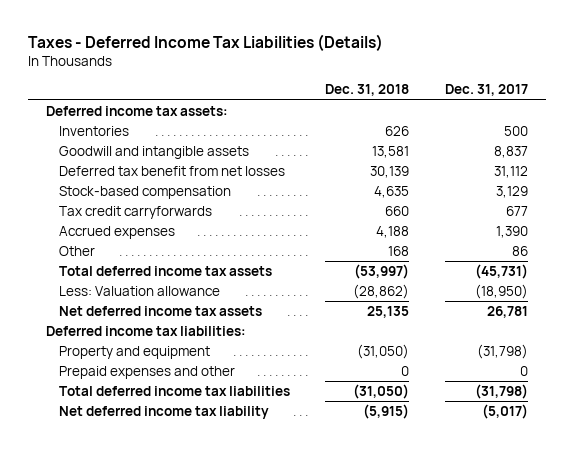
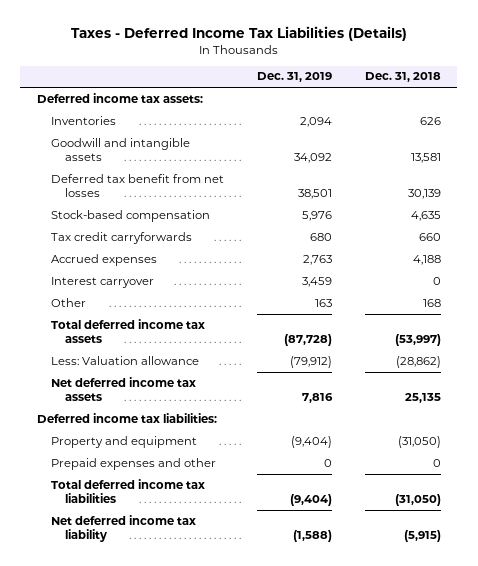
[445,84,529,97] Dec. 31, 2017 -> none
none -> [257,72,333,83] Dec. 31, 2019
none -> [51,276,155,288] Interest carryover

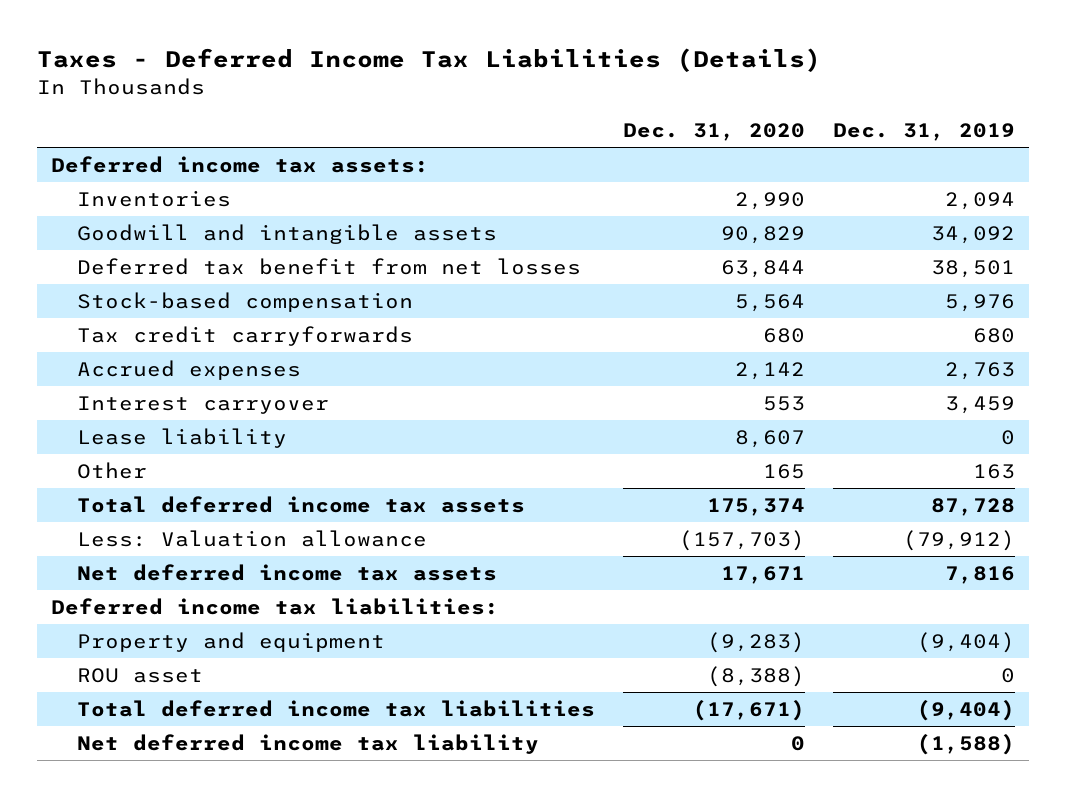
[364,72,441,83] Dec. 31, 2018 -> none
none -> [622,123,805,142] Dec. 31, 2020
none -> [76,427,287,448] Lease liability
[284,334,333,347] (87,728) -> [930,497,1015,516] 87,728
[51,457,217,470] Prepaid expenses and other -> [76,667,203,683] ROU asset

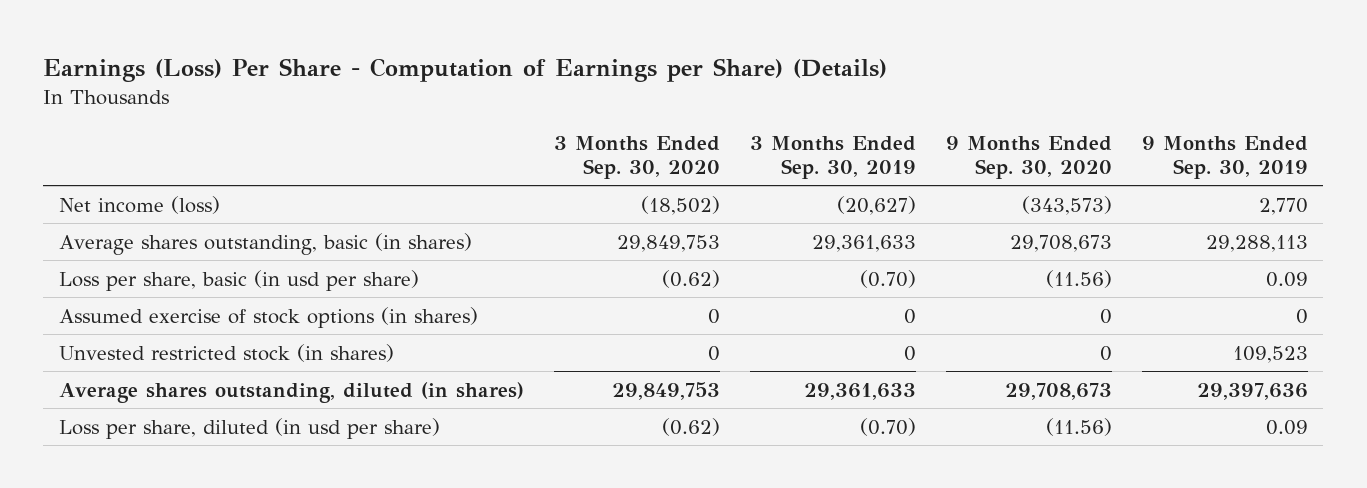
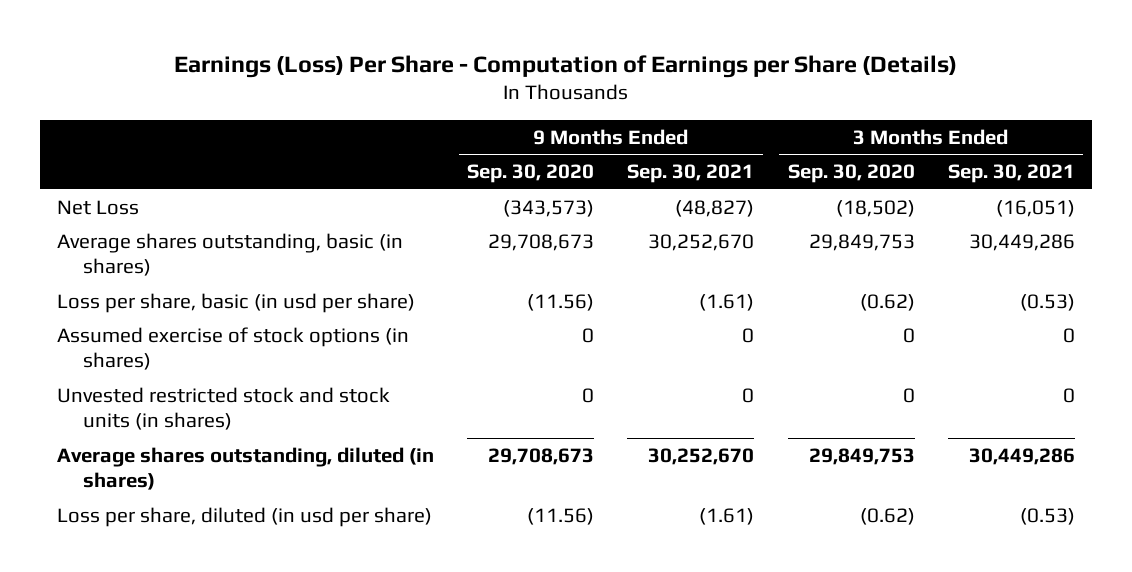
[43,57,888,82] Earnings (Loss) Per Share - Computation of Earnings per Share) (Details) -> [173,54,957,78] Earnings (Loss) Per Share - Computation of Earnings per Share (Details)
[749,135,916,180] 3 Months Ended Sep. 30, 2019 -> none
[1142,135,1309,180] 9 Months Ended Sep. 30, 2019 -> none
none -> [627,163,755,183] Sep. 30, 2021
none -> [947,163,1075,183] Sep. 30, 2021
[58,195,220,214] Net income (loss) -> [56,199,139,215] Net Loss
[58,343,394,362] Unvested restricted stock (in shares) -> [56,386,390,430] Unvested restricted stock and stock units (in shares)

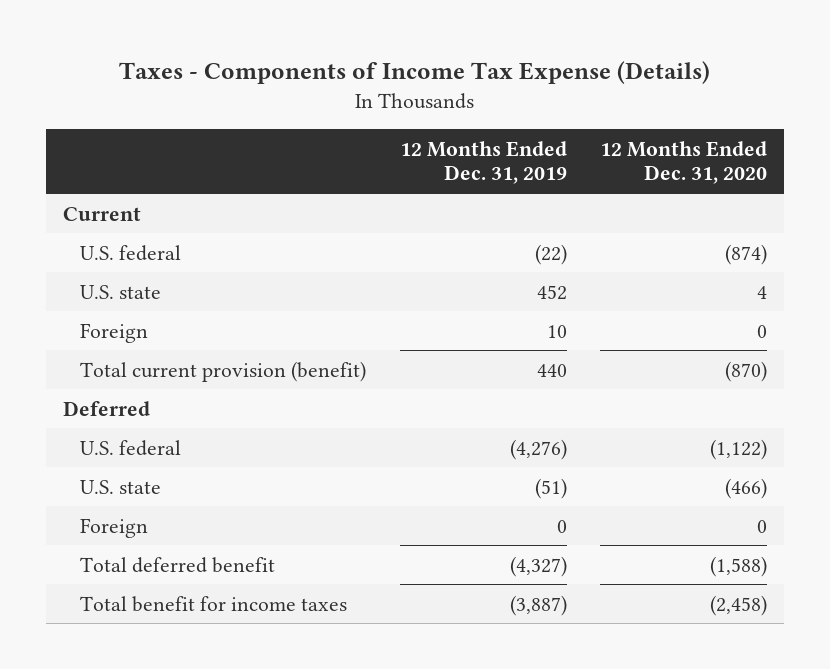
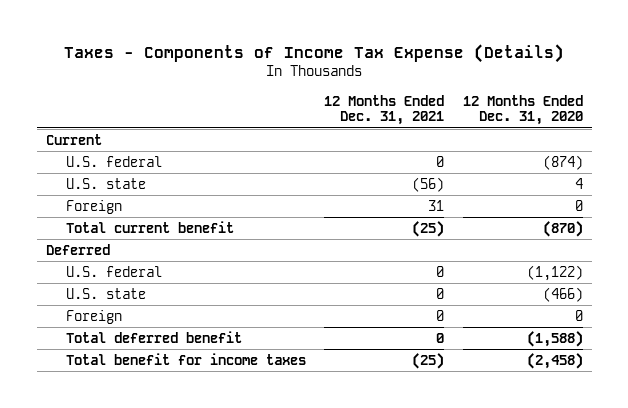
[399,140,567,185] 12 Months Ended Dec. 31, 2019 -> none
none -> [324,94,445,126] 12 Months Ended Dec. 31, 2021
[80,360,367,382] Total current provision (benefit) -> [66,220,235,233] Total current benefit

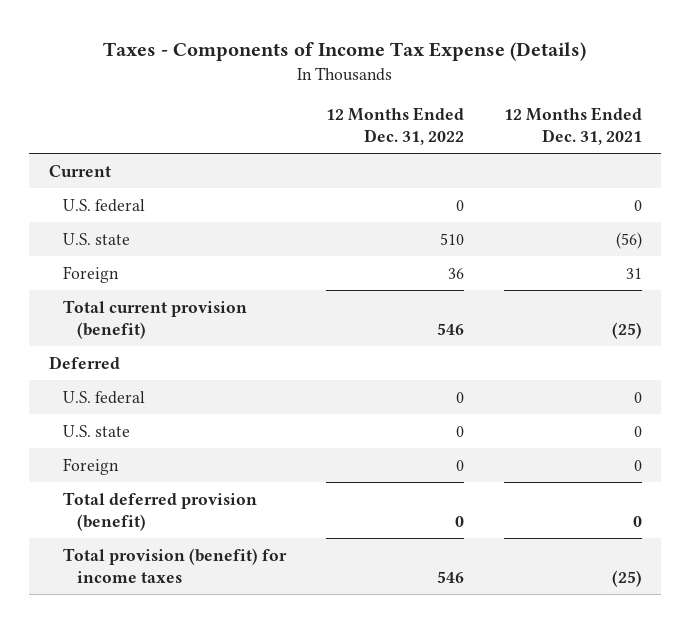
[462,94,583,126] 12 Months Ended Dec. 31, 2020 -> none
none -> [325,106,464,145] 12 Months Ended Dec. 31, 2022
[66,220,235,233] Total current benefit -> [63,299,248,339] Total current provision (benefit)
[66,330,243,343] Total deferred benefit -> [63,491,258,531] Total deferred provision (benefit)
[66,352,307,365] Total benefit for income taxes -> [63,547,288,583] Total provision (benefit) for income taxes

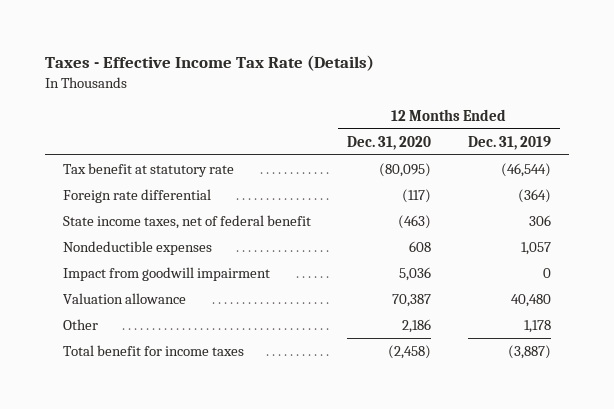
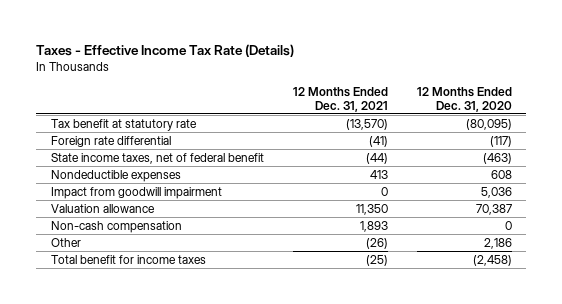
[467,135,551,150] Dec. 31, 2019 -> none
none -> [292,86,388,112] 12 Months Ended Dec. 31, 2021
none -> [50,220,182,233] Non-cash compensation

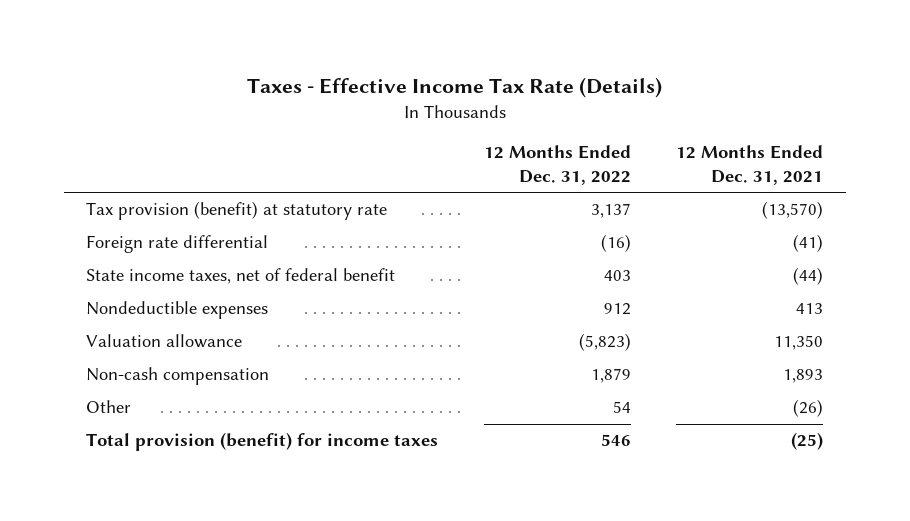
[416,86,512,112] 12 Months Ended Dec. 31, 2020 -> none
none -> [483,145,631,185] 12 Months Ended Dec. 31, 2022
[50,118,197,131] Tax benefit at statutory rate -> [86,201,388,221] Tax provision (benefit) at statutory rate
[50,186,222,199] Impact from goodwill impairment -> none
[50,254,206,264] Total benefit for income taxes -> [86,432,439,452] Total provision (benefit) for income taxes

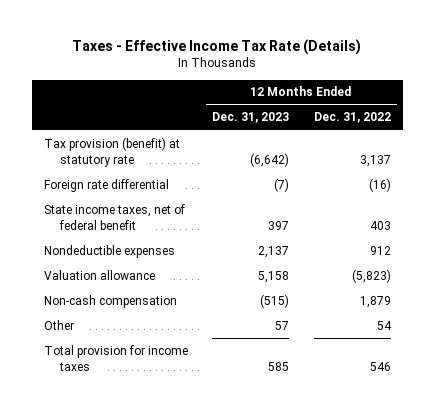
[676,145,824,185] 12 Months Ended Dec. 31, 2021 -> none
none -> [212,112,290,124] Dec. 31, 2023
[86,432,439,452] Total provision (benefit) for income taxes -> [44,344,189,371] Total provision for income taxes

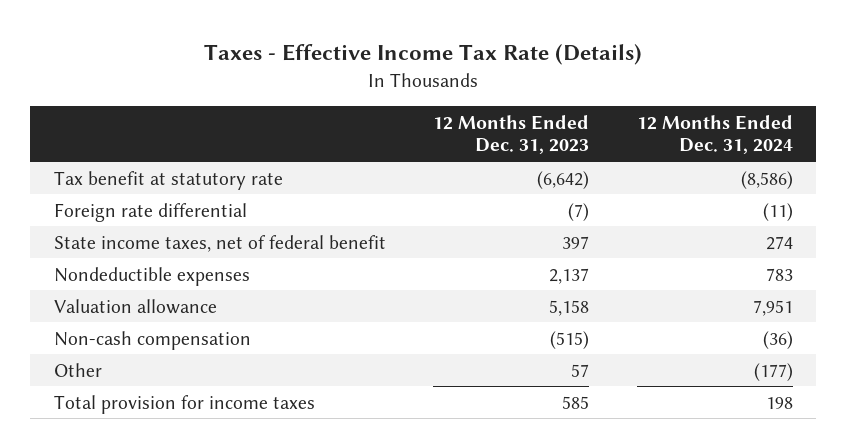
[313,112,391,124] Dec. 31, 2022 -> none
none -> [636,114,793,155] 12 Months Ended Dec. 31, 2024
[44,136,181,167] Tax provision (benefit) at statutory rate -> [53,170,283,190] Tax benefit at statutory rate

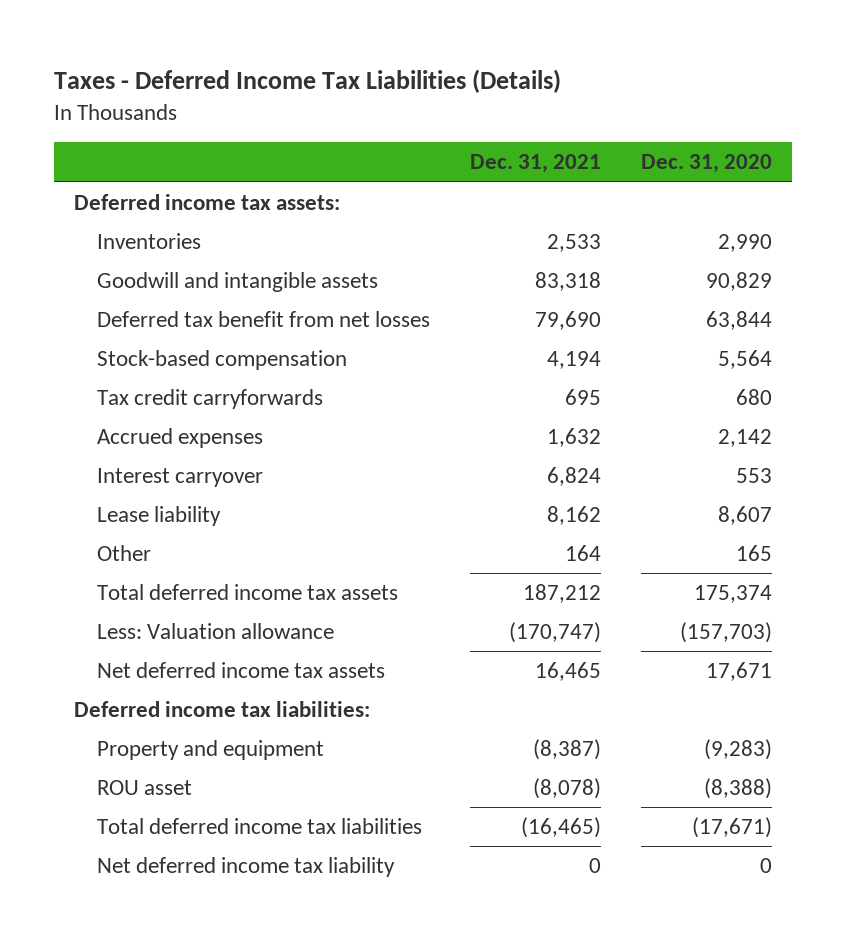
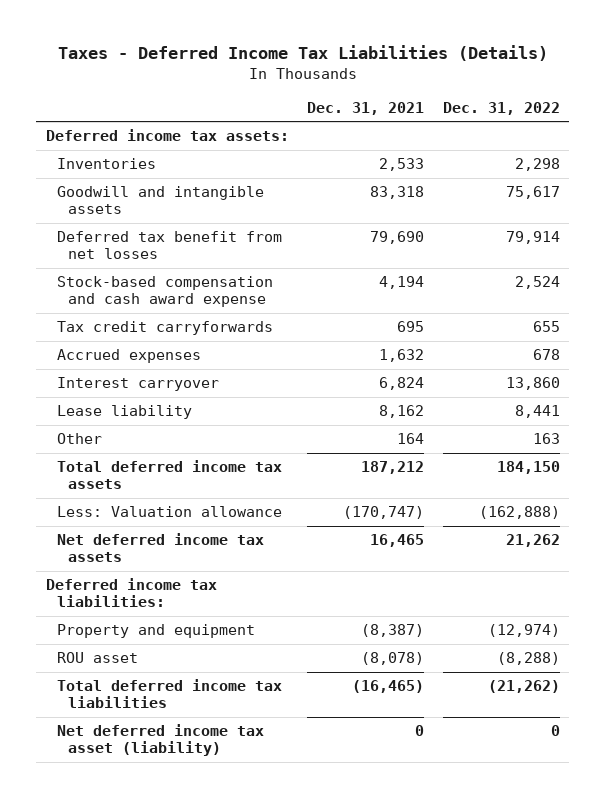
[640,154,772,174] Dec. 31, 2020 -> none
none -> [442,101,560,115] Dec. 31, 2022
[97,350,348,371] Stock-based compensation -> [57,276,274,308] Stock-based compensation and cash award expense
[97,857,396,878] Net deferred income tax liability -> [57,724,265,757] Net deferred income tax asset (liability)

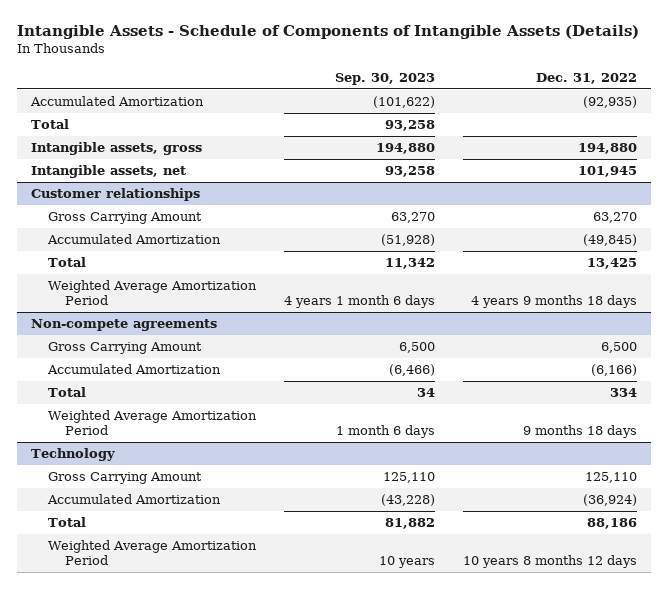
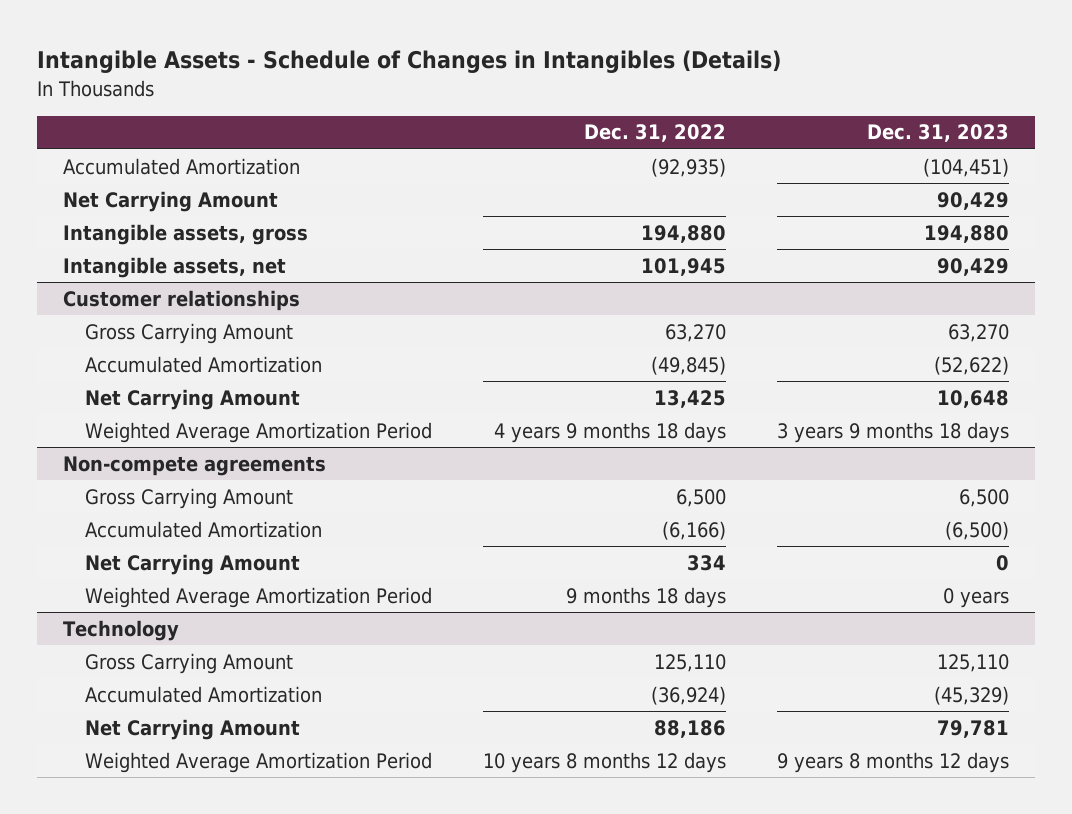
[16,25,639,40] Intangible Assets - Schedule of Components of Intangible Assets (Details) -> [37,50,782,74] Intangible Assets - Schedule of Changes in Intangibles (Details)
[334,72,435,85] Sep. 30, 2023 -> none
none -> [867,124,1010,143] Dec. 31, 2023
[30,119,69,130] Total -> [62,190,278,212] Net Carrying Amount
[47,257,86,268] Total -> [84,388,300,410] Net Carrying Amount
[47,387,86,398] Total -> [84,553,300,575] Net Carrying Amount
[47,517,86,528] Total -> [84,718,300,740] Net Carrying Amount

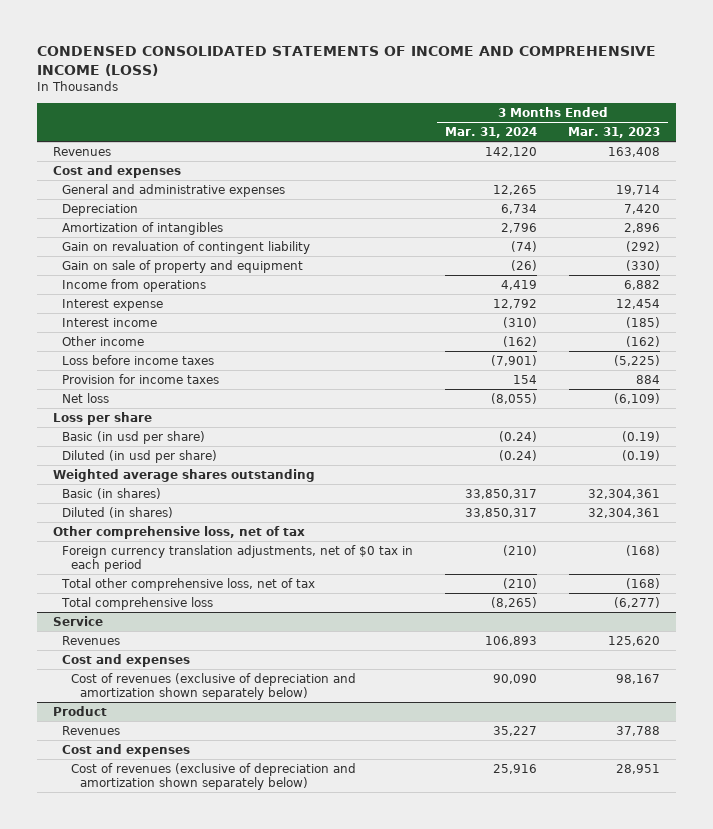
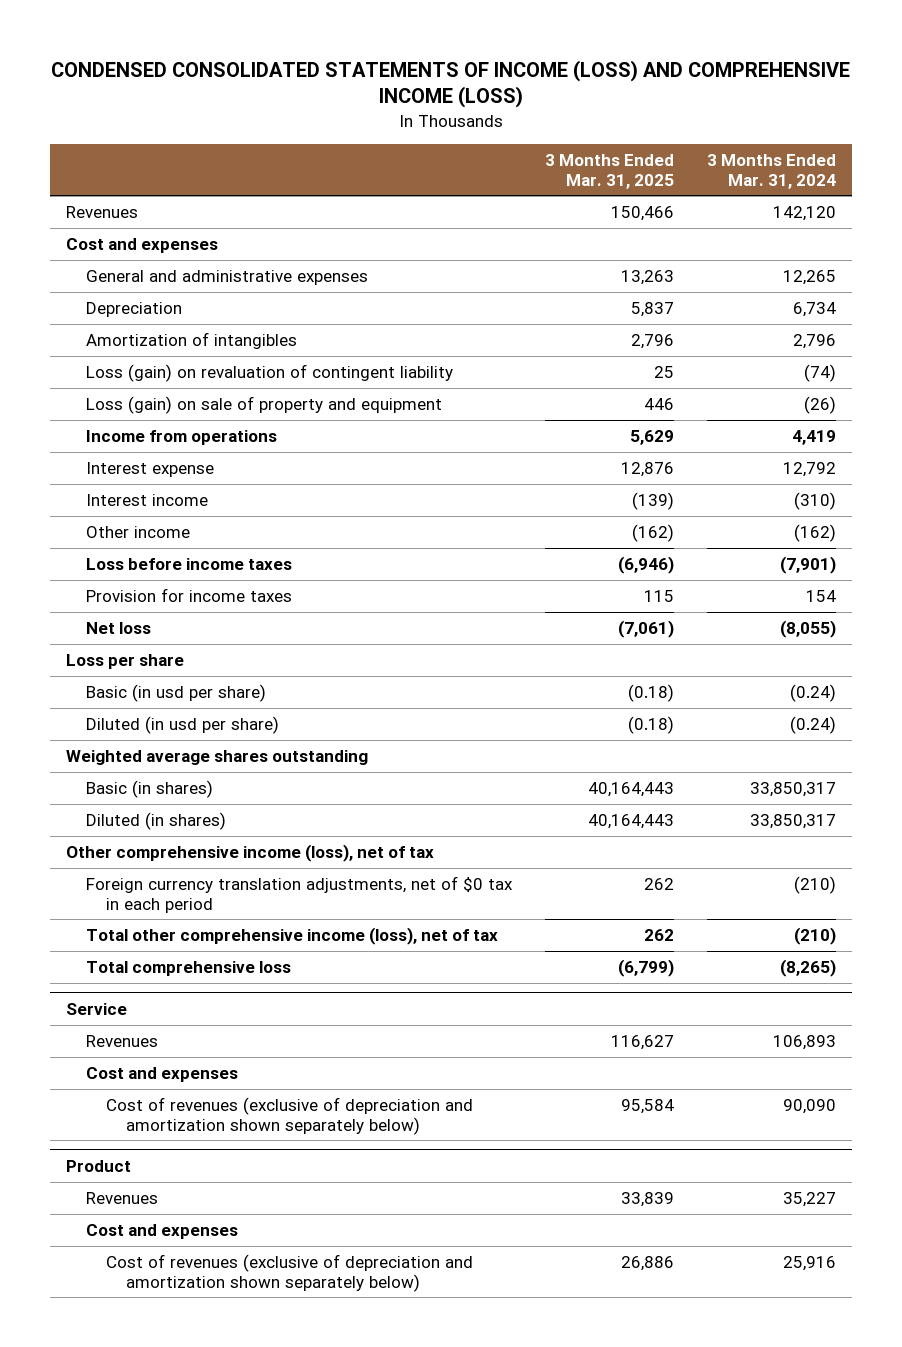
[36,45,656,76] CONDENSED CONSOLIDATED STATEMENTS OF INCOME AND COMPREHENSIVE INCOME (LOSS) -> [51,59,851,109] CONDENSED CONSOLIDATED STATEMENTS OF INCOME (LOSS) AND COMPREHENSIVE INCOME (LOSS)
[568,127,661,139] Mar. 31, 2023 -> none
none -> [545,153,675,189] 3 Months Ended Mar. 31, 2025
[61,240,310,254] Gain on revaluation of contingent liability -> [86,363,454,382] Loss (gain) on revaluation of contingent liability
[61,259,303,273] Gain on sale of property and equipment -> [86,395,443,414] Loss (gain) on sale of property and equipment
[52,525,305,539] Other comprehensive loss, net of tax -> [66,843,435,862] Other comprehensive income (loss), net of tax
[60,577,315,591] Total other comprehensive loss, net of tax -> [86,926,499,945] Total other comprehensive income (loss), net of tax

